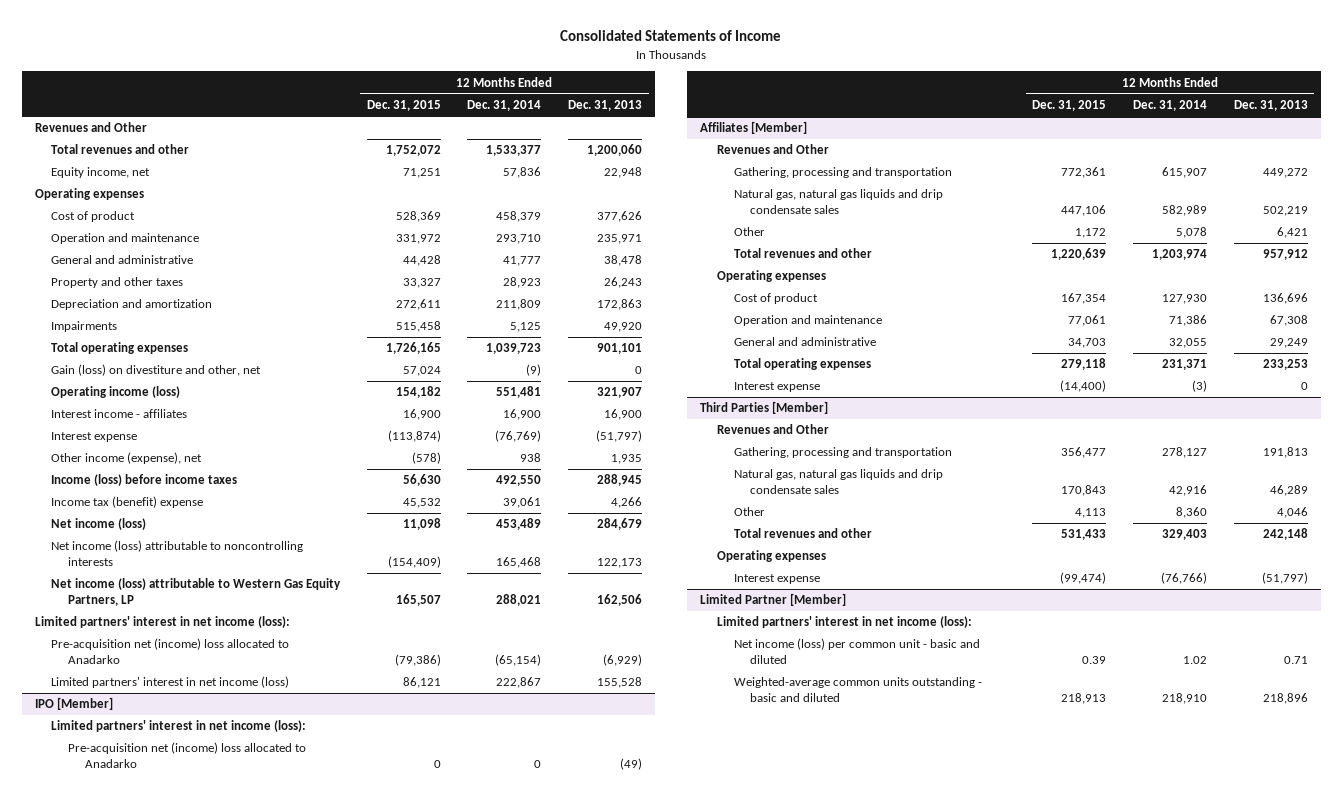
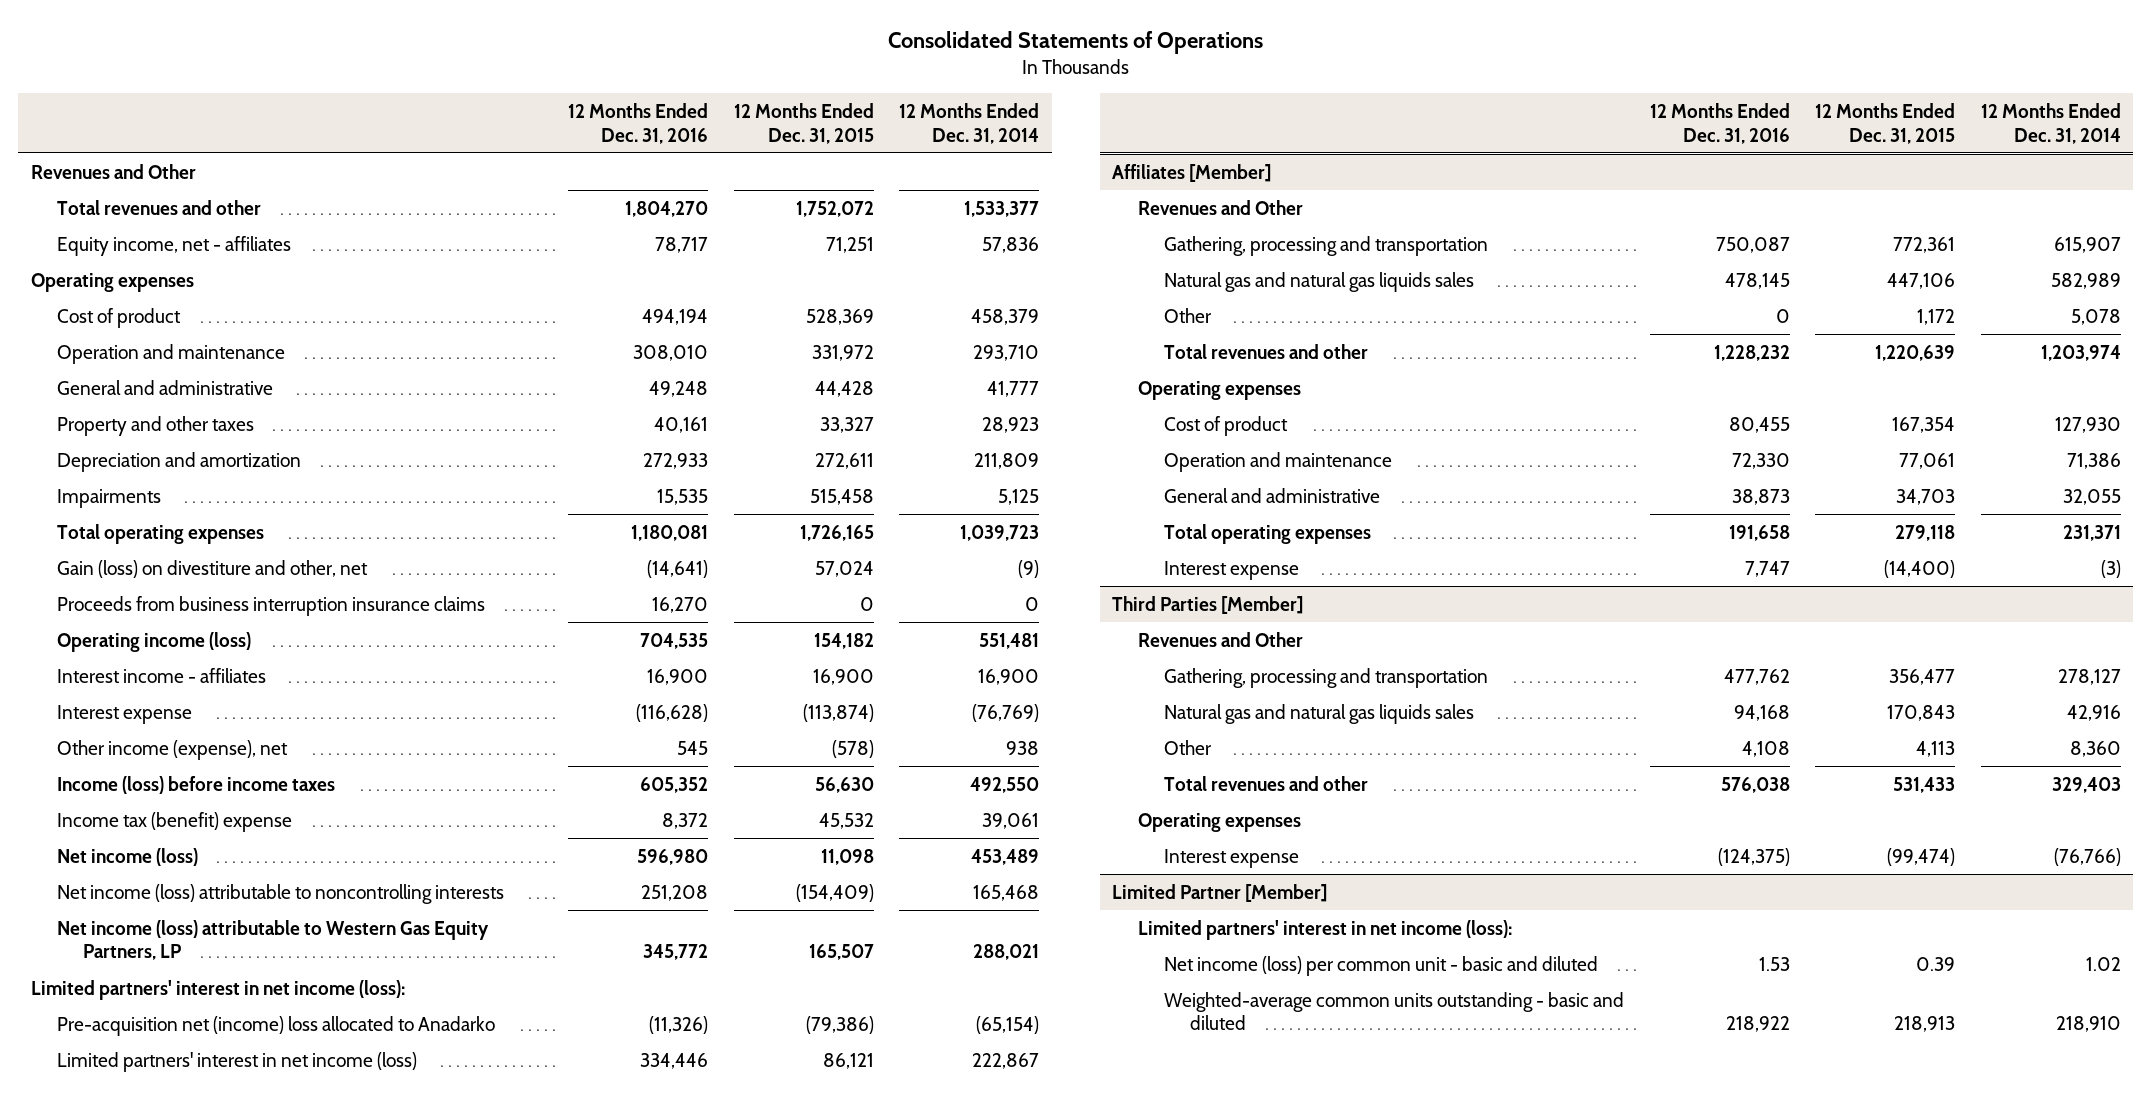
[560,30,782,42] Consolidated Statements of Income -> [887,31,1263,55] Consolidated Statements of Operations
[567,100,642,112] Dec. 31, 2013 -> none
none -> [568,102,709,144] 12 Months Ended Dec. 31, 2016
[51,167,151,179] Equity income, net -> [56,235,291,256] Equity income, net - affiliates
none -> [56,595,485,616] Proceeds from business interruption insurance claims
[34,697,113,711] IPO [Member] -> none
[51,720,307,733] Limited partners' interest in net income (loss): -> none
[67,742,306,769] Pre-acquisition net (income) loss allocated to Anadarko -> none
[733,189,943,215] Natural gas, natural gas liquids and drip condensate sales -> [1164,271,1475,292] Natural gas and natural gas liquids sales
[733,469,943,495] Natural gas, natural gas liquids and drip condensate sales -> [1164,703,1475,724] Natural gas and natural gas liquids sales

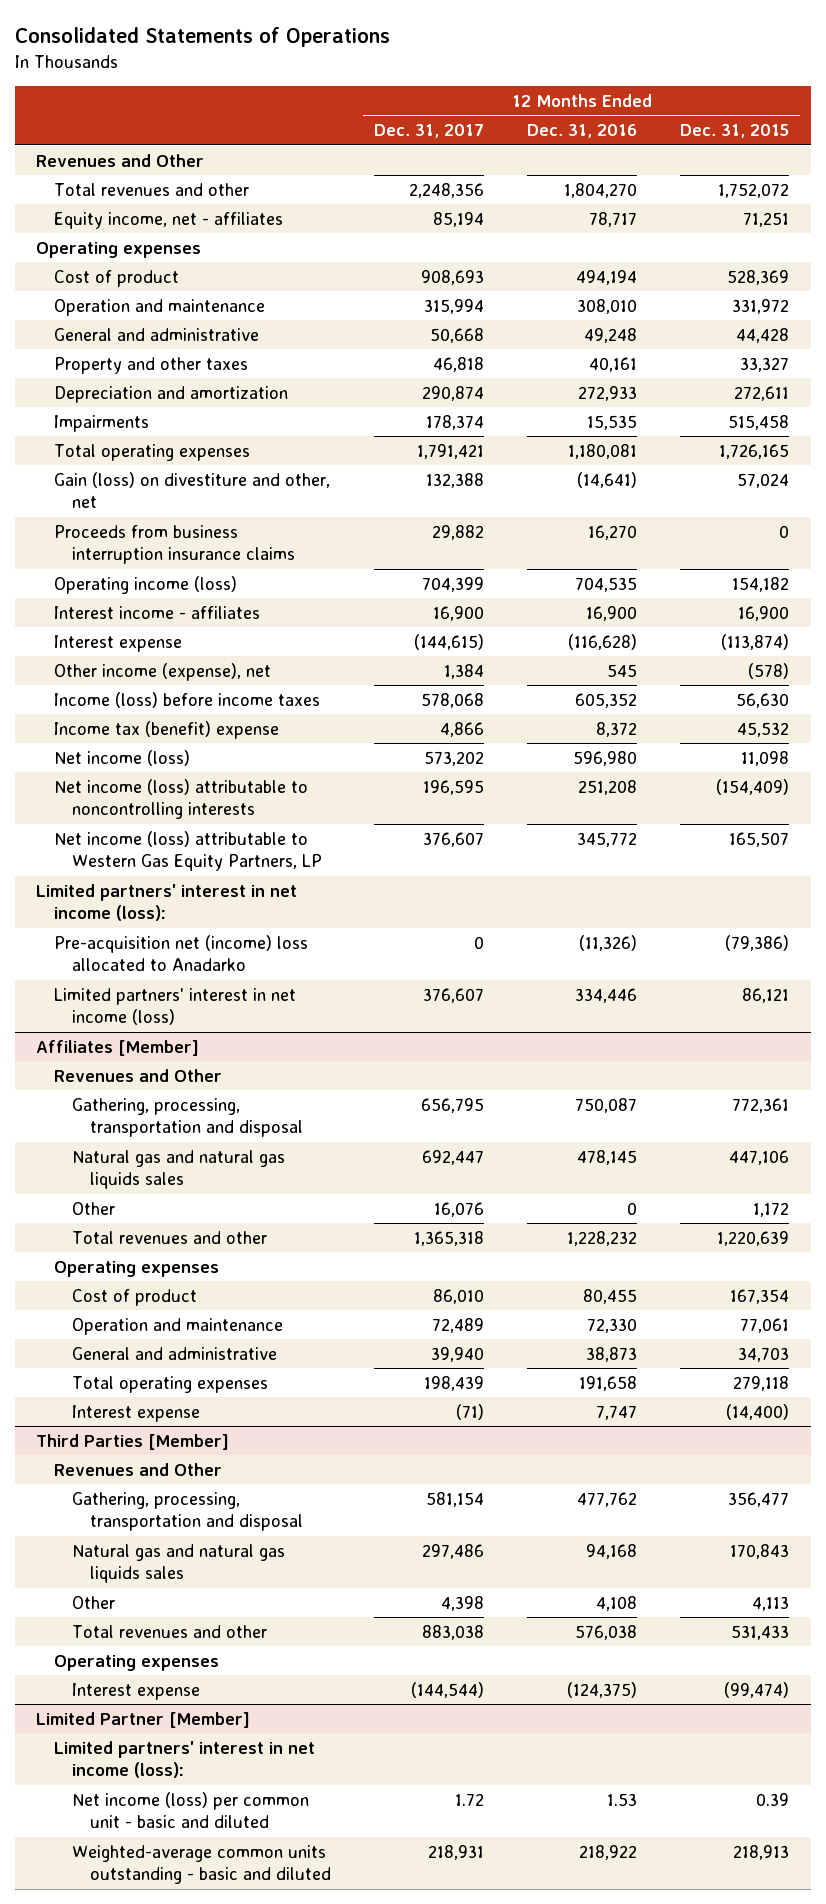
[899,102,1040,144] 12 Months Ended Dec. 31, 2014 -> none
none -> [374,124,485,139] Dec. 31, 2017
[1164,235,1489,256] Gathering, processing and transportation -> [72,1097,304,1138] Gathering, processing, transportation and disposal
[1164,667,1489,688] Gathering, processing and transportation -> [72,1491,304,1532] Gathering, processing, transportation and disposal

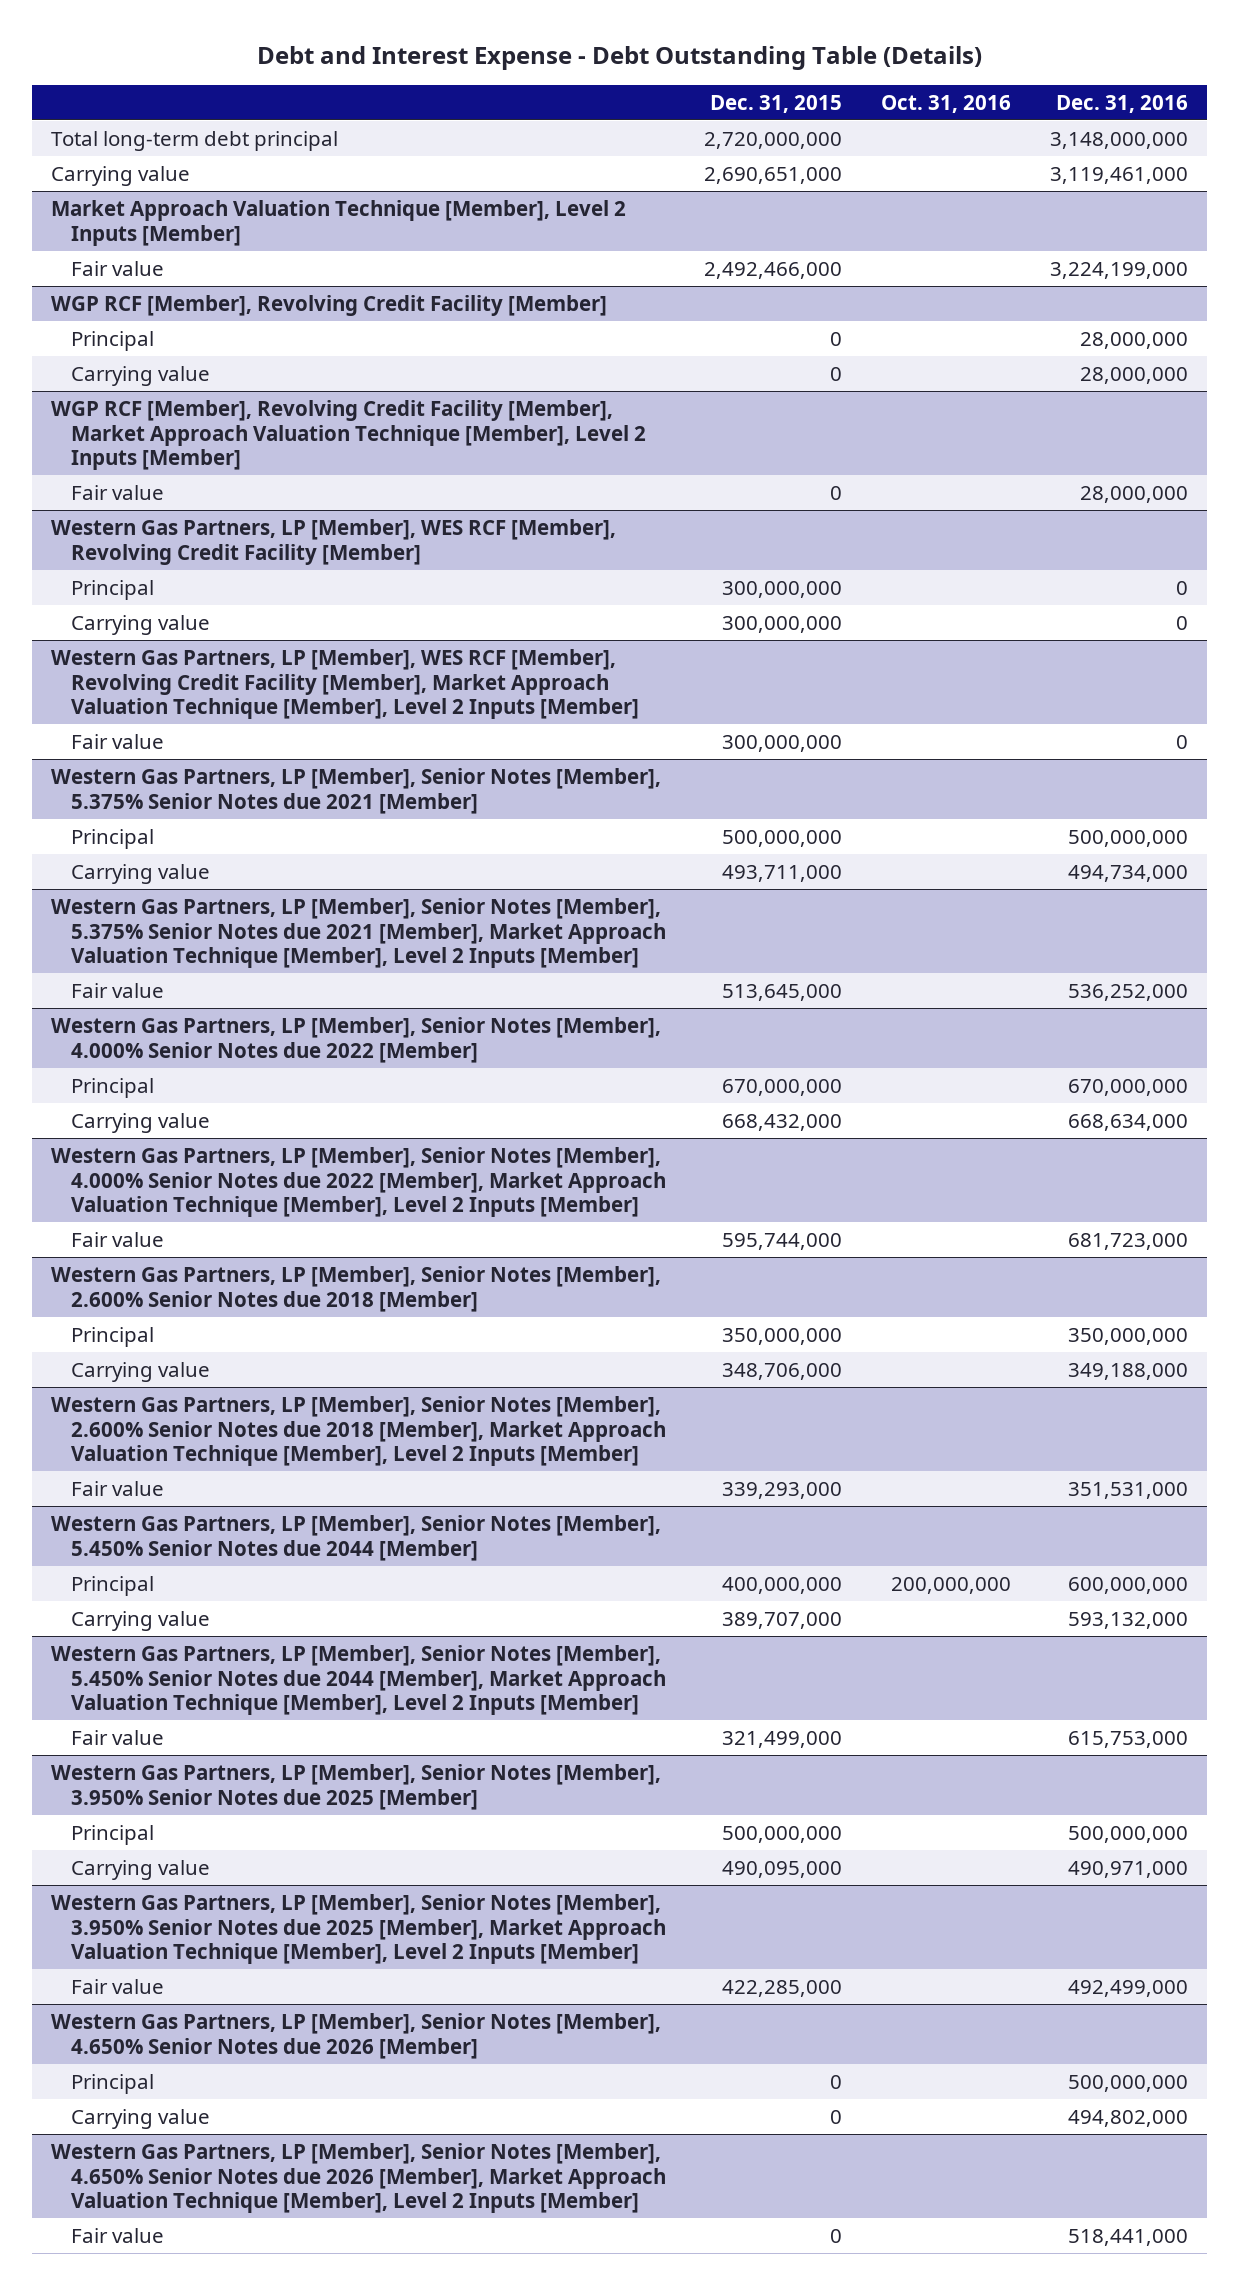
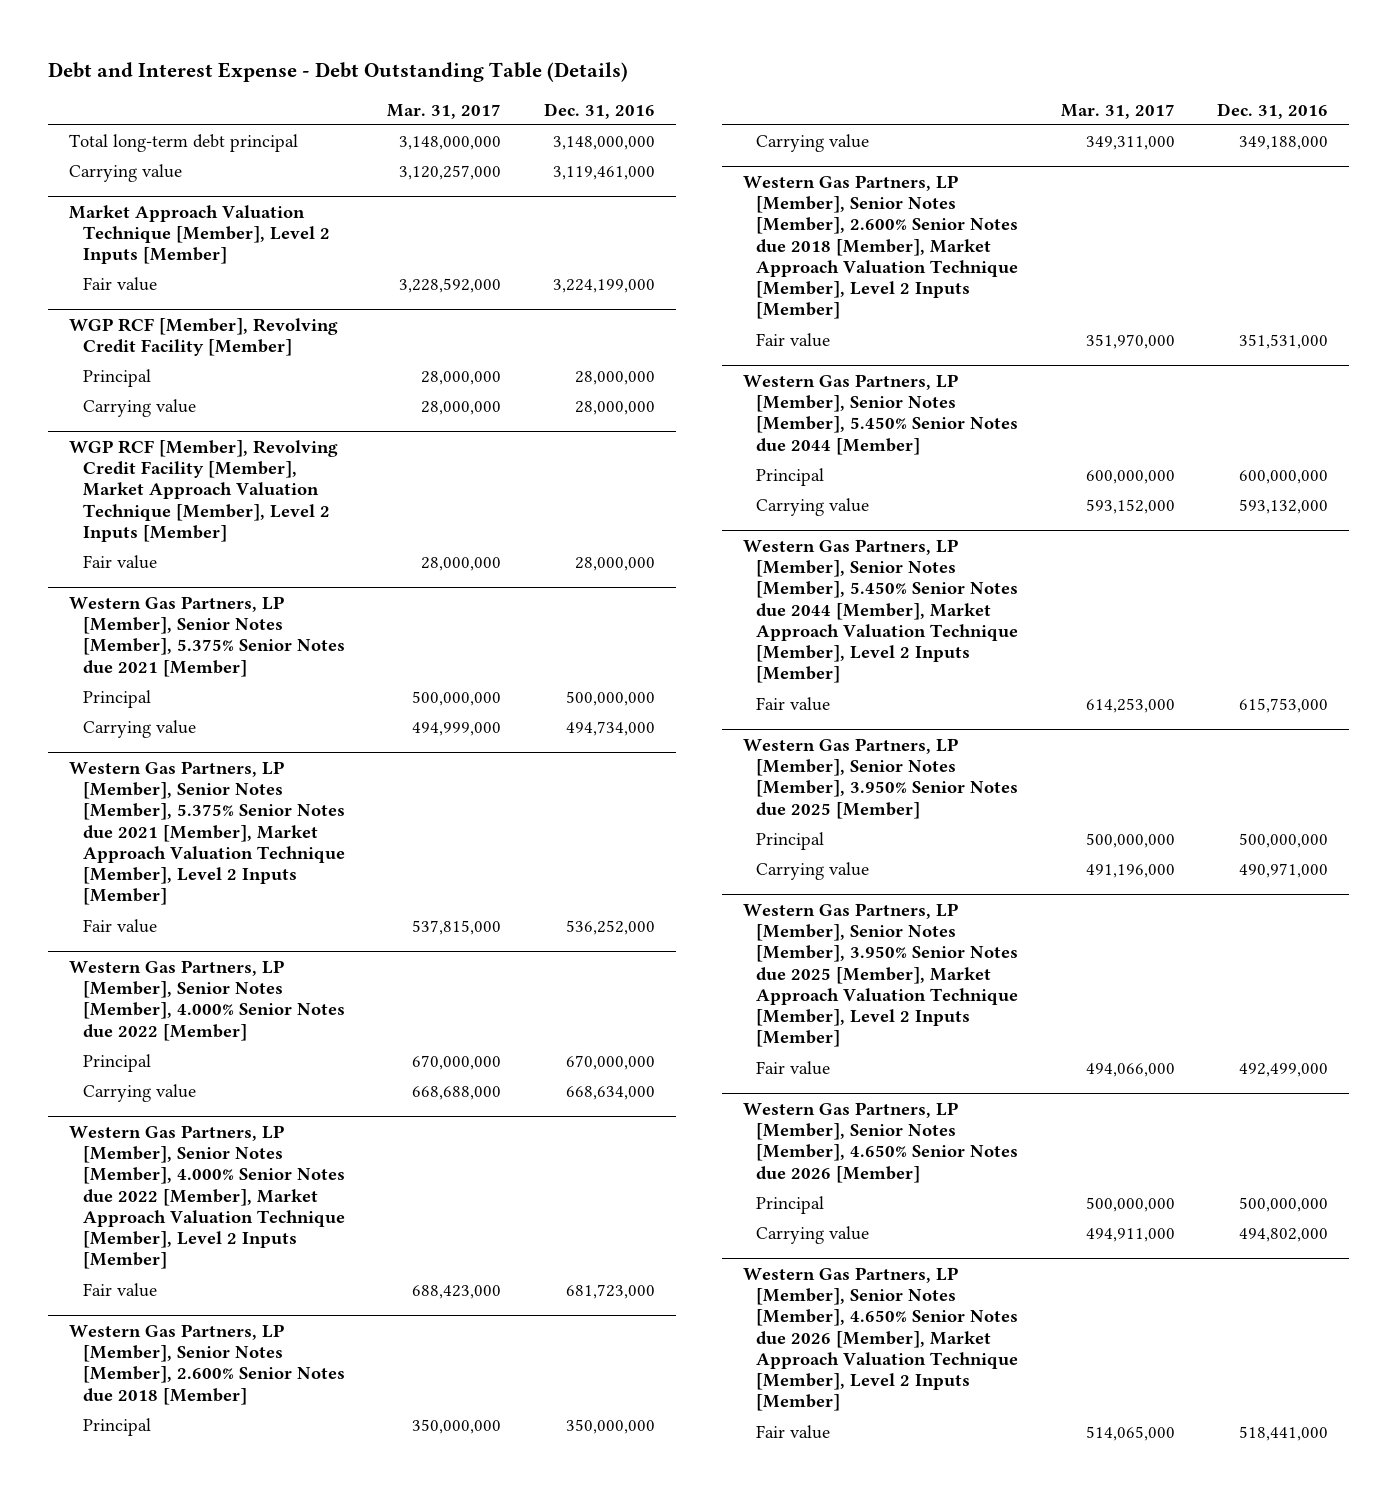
[710,94,843,113] Dec. 31, 2015 -> none
[881,94,1012,113] Oct. 31, 2016 -> none
none -> [387,103,502,119] Mar. 31, 2017
[51,519,617,565] Western Gas Partners, LP [Member], WES RCF [Member], Revolving Credit Facility [Member] -> none
[70,580,154,601] Principal -> none
[70,615,210,636] Carrying value -> none
[51,649,639,720] Western Gas Partners, LP [Member], WES RCF [Member], Revolving Credit Facility [Member], Market Approach Valuation Technique [Member], Level 2 Inputs [Member] -> none
[70,734,164,750] Fair value -> none

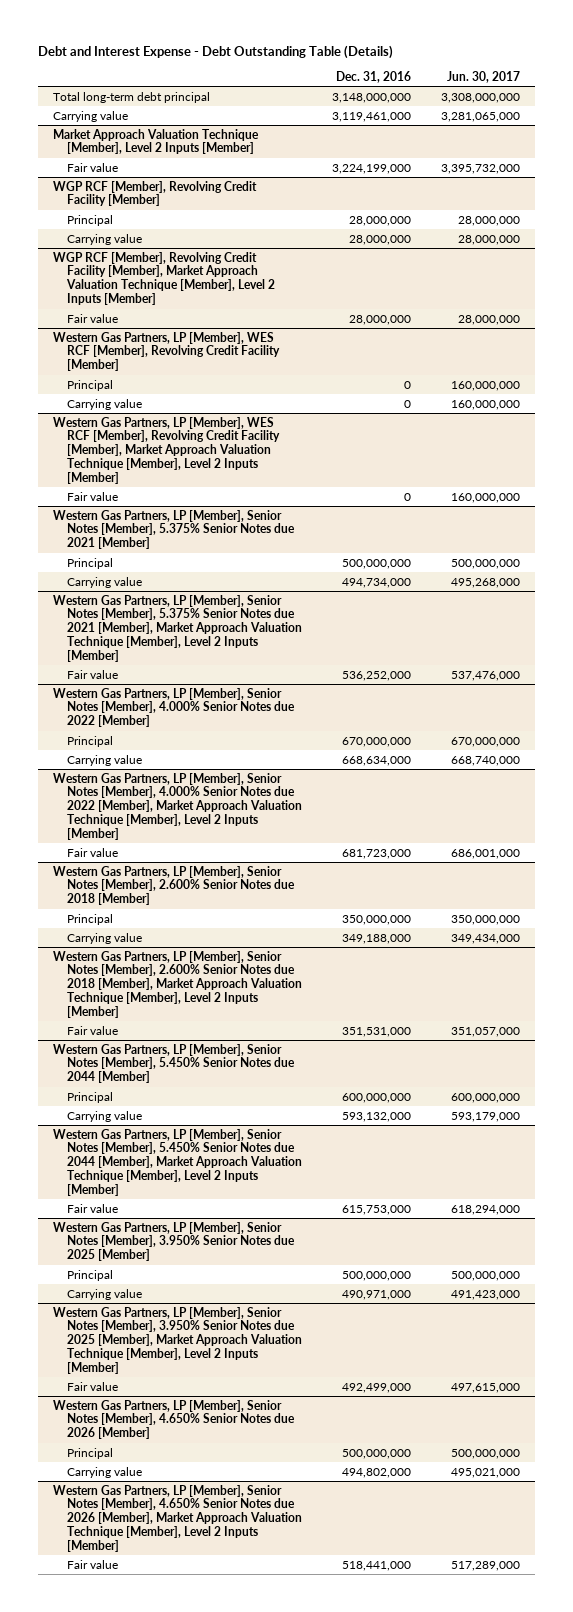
[387,103,502,119] Mar. 31, 2017 -> none
none -> [446,70,520,83] Jun. 30, 2017
none -> [53,331,281,372] Western Gas Partners, LP [Member], WES RCF [Member], Revolving Credit Facility [Member]
none -> [67,379,114,391] Principal
none -> [67,398,143,410] Carrying value
none -> [53,416,281,485] Western Gas Partners, LP [Member], WES RCF [Member], Revolving Credit Facility [Member], Market Approach Valuation Technique [Member], Level 2 Inputs [Member]
none -> [67,491,119,501] Fair value

